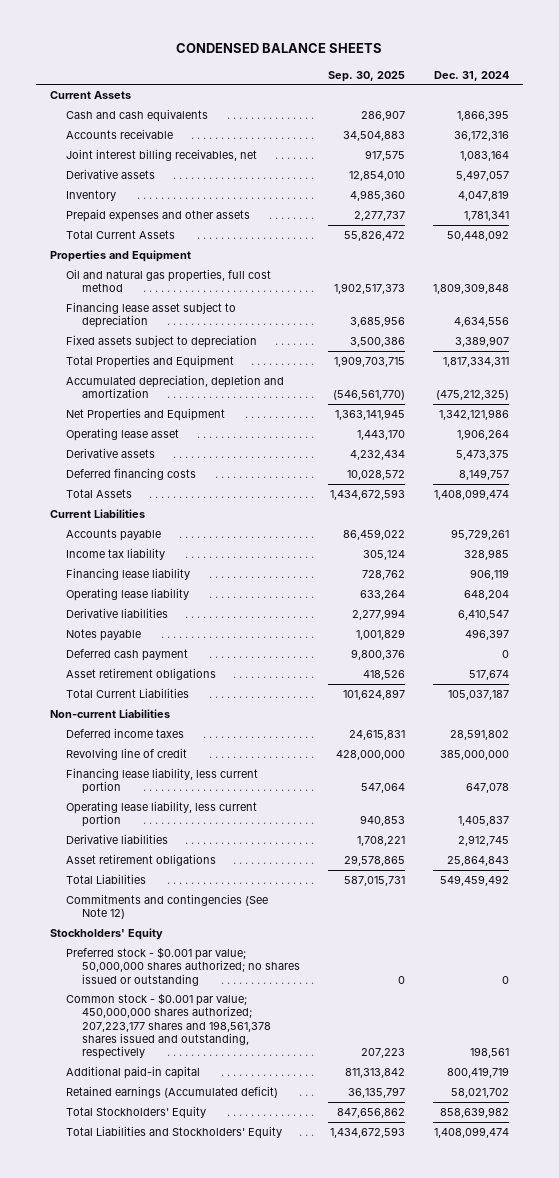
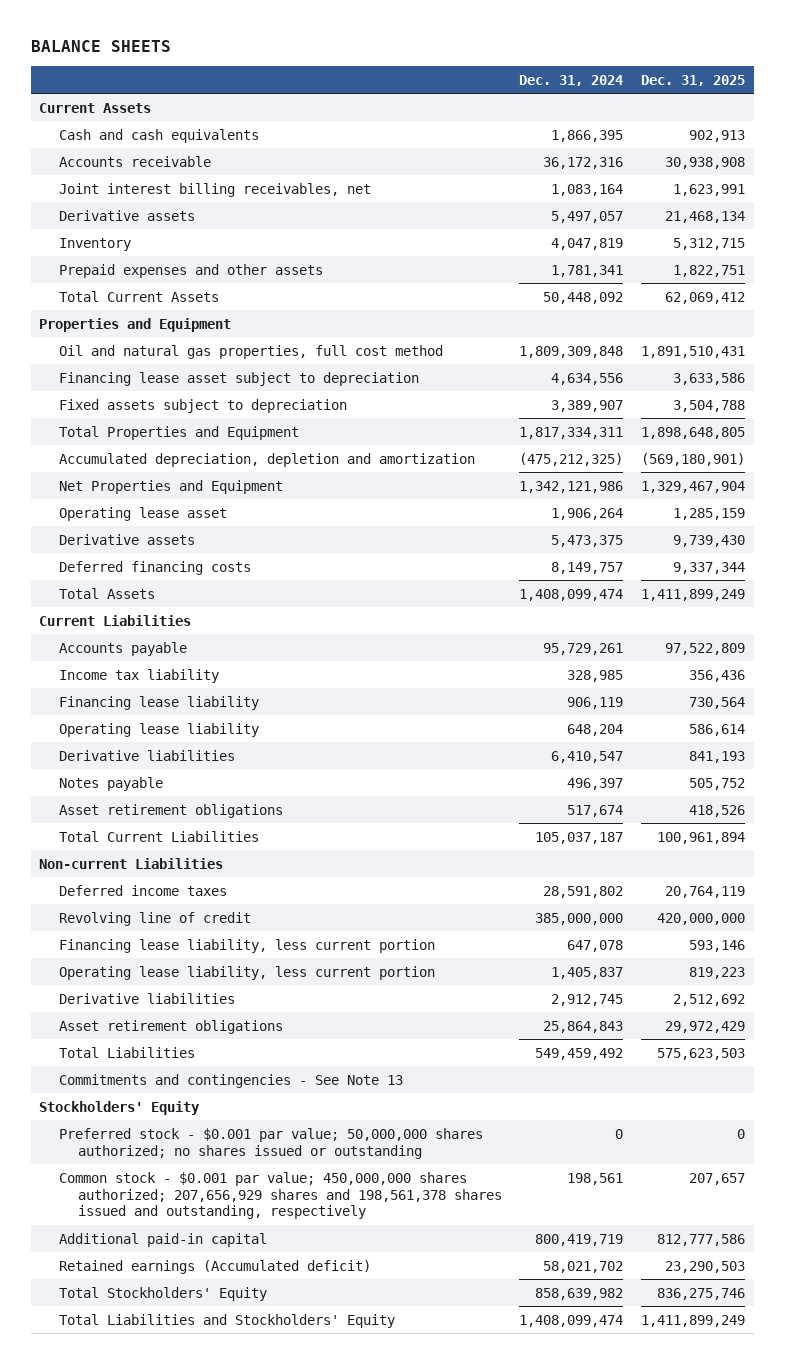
[176,43,383,54] CONDENSED BALANCE SHEETS -> [30,40,171,53] BALANCE SHEETS
[328,70,406,82] Sep. 30, 2025 -> none
none -> [641,74,746,86] Dec. 31, 2025
[66,648,189,661] Deferred cash payment -> none
[66,893,269,920] Commitments and contingencies (See Note 12) -> [58,1073,403,1088] Commitments and contingencies - See Note 13
[66,992,272,1060] Common stock - $0.001 par value; 450,000,000 shares authorized; 207,223,177 shares and 198,561,378 shares issued and outstanding, respectively -> [58,1171,502,1220] Common stock - $0.001 par value; 450,000,000 shares authorized; 207,656,929 shares and 198,561,378 shares issued and outstanding, respectively

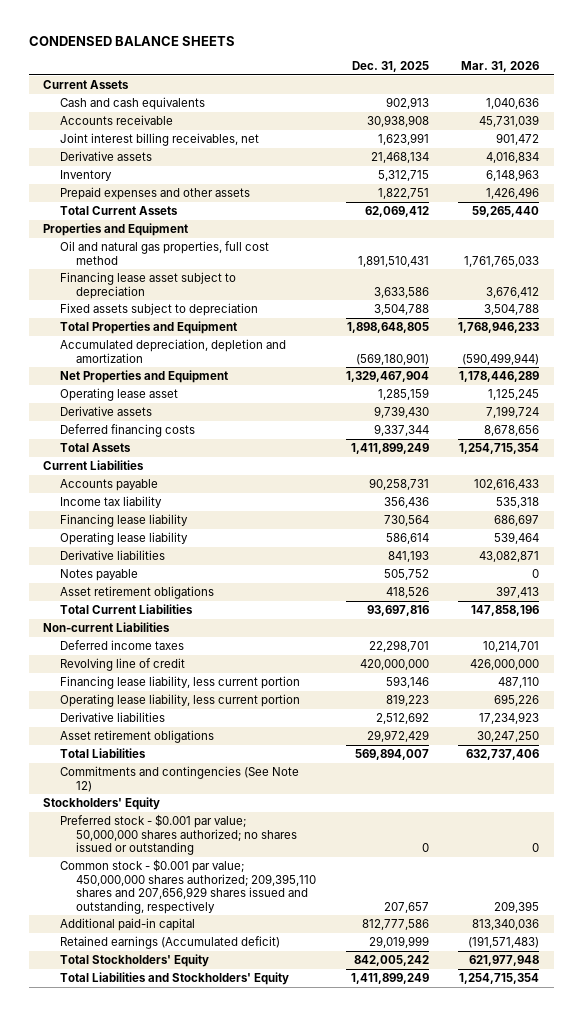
[30,40,171,53] BALANCE SHEETS -> [28,36,235,47] CONDENSED BALANCE SHEETS
[519,74,624,86] Dec. 31, 2024 -> none
none -> [461,61,540,73] Mar. 31, 2026
[665,642,746,655] 97,522,809 -> [368,477,429,490] 90,258,731
[657,831,746,844] 100,961,894 -> [366,604,429,616] 93,697,816
[665,885,746,898] 20,764,119 -> [368,639,429,652] 22,298,701
[657,1047,746,1060] 575,623,503 -> [354,748,429,760] 569,894,007
[58,1073,403,1088] Commitments and contingencies - See Note 13 -> [59,765,299,792] Commitments and contingencies (See Note 12)
[58,1171,502,1220] Common stock - $0.001 par value; 450,000,000 shares authorized; 207,656,929 shares and 198,561,378 shares issued and outstanding, respectively -> [59,858,316,914] Common stock - $0.001 par value; 450,000,000 shares authorized; 209,395,110 shares and 207,656,929 shares issued and outstanding, respectively
[665,1260,746,1273] 23,290,503 -> [368,935,429,948] 29,019,999
[657,1287,746,1300] 836,275,746 -> [353,954,429,966] 842,005,242

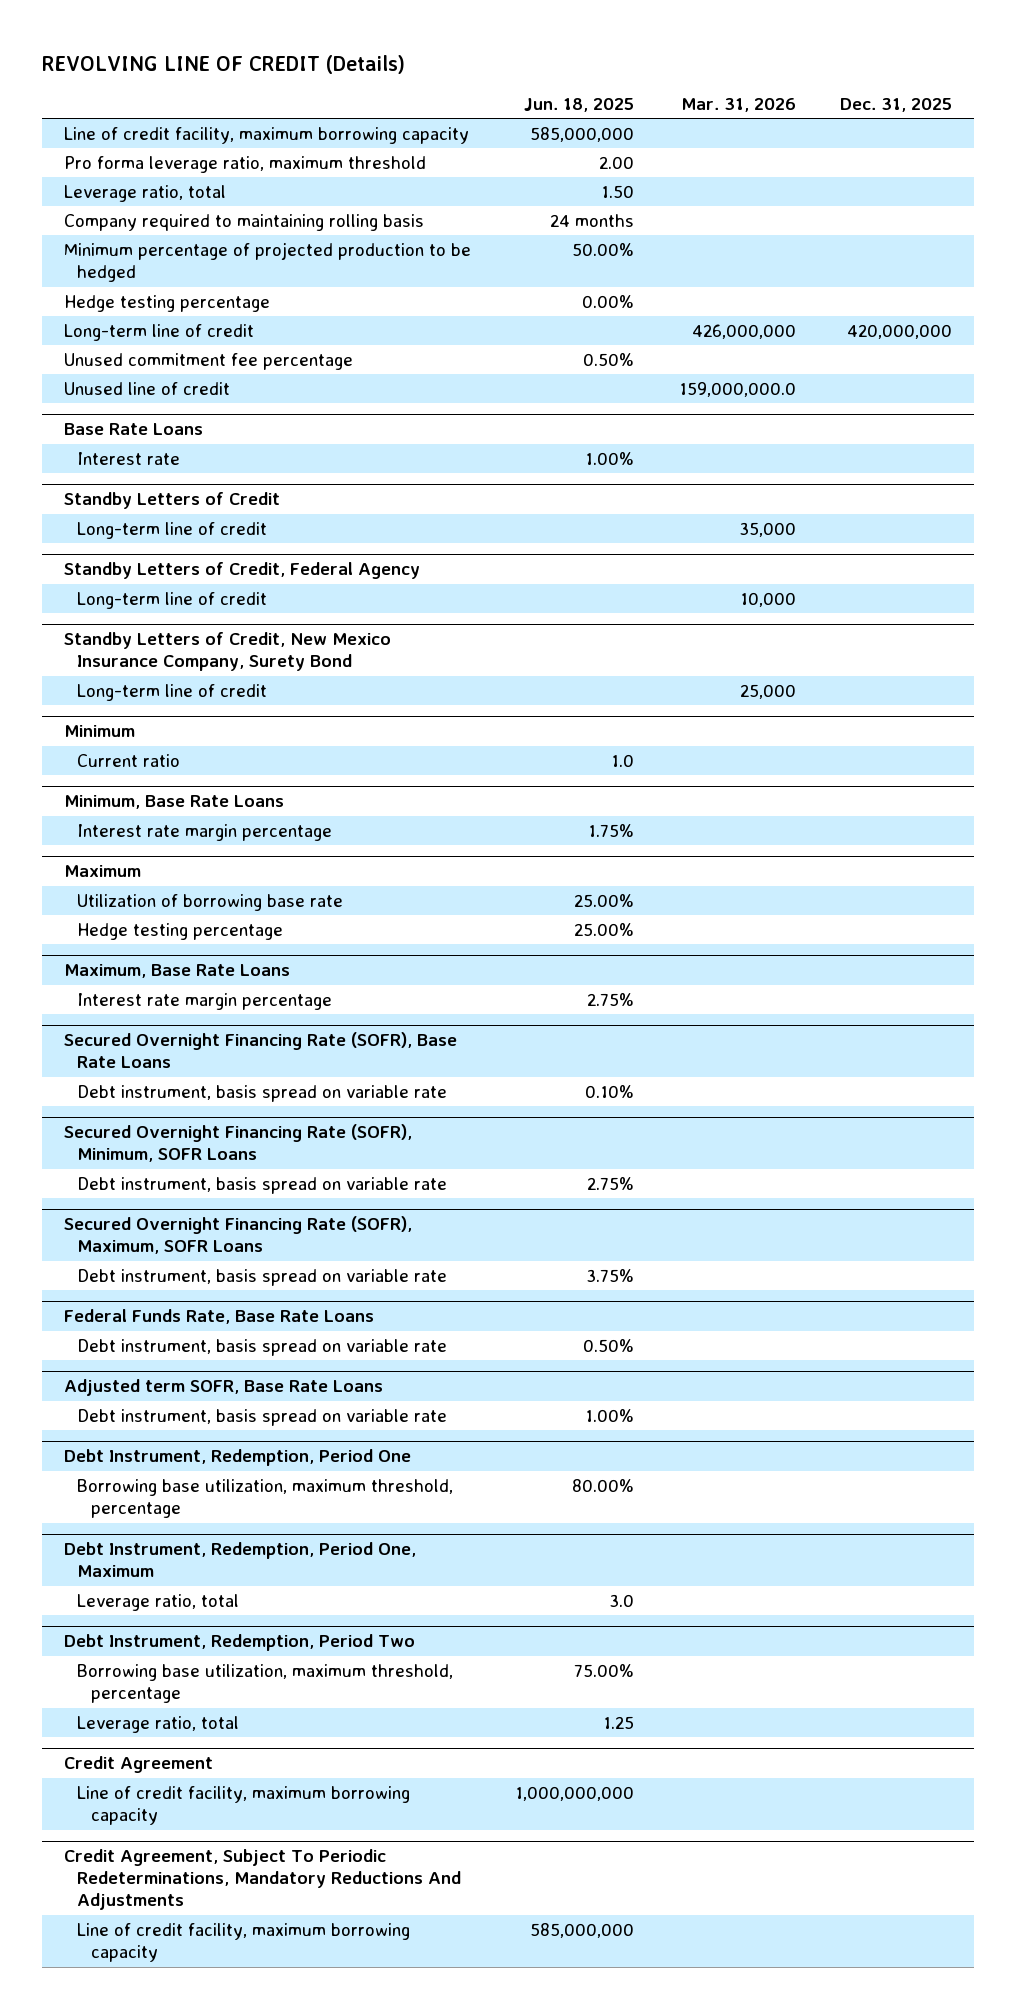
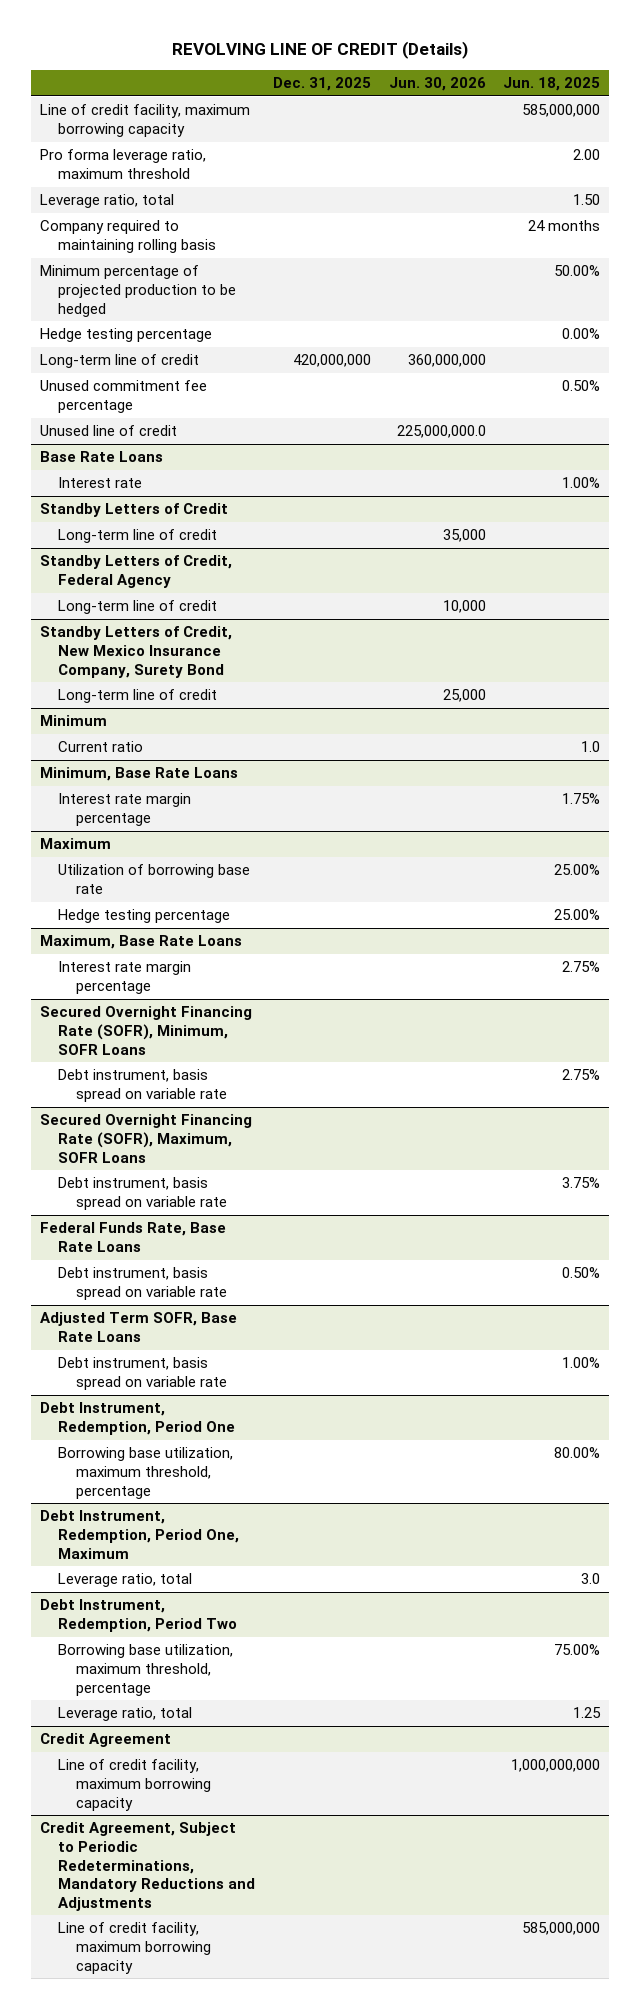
[680,97,796,112] Mar. 31, 2026 -> none
none -> [388,76,486,91] Jun. 30, 2026
[64,1032,458,1069] Secured Overnight Financing Rate (SOFR), Base Rate Loans -> none
[77,1084,448,1102] Debt instrument, basis spread on variable rate -> none
[64,1379,384,1397] Adjusted term SOFR, Base Rate Loans -> [40,1312,238,1342] Adjusted Term SOFR, Base Rate Loans
[64,1849,462,1911] Credit Agreement, Subject To Periodic Redeterminations, Mandatory Reductions And Adjustments -> [40,1822,256,1911] Credit Agreement, Subject to Periodic Redeterminations, Mandatory Reductions and Adjustments

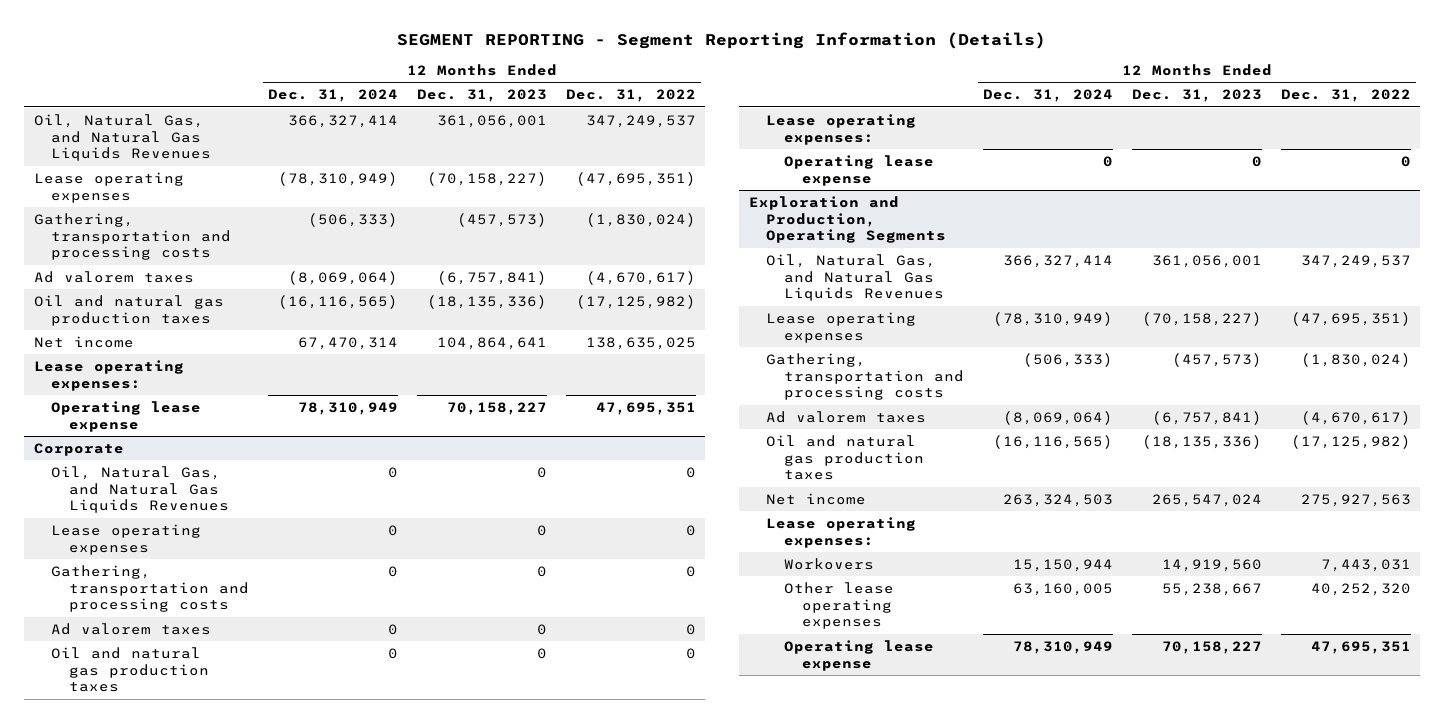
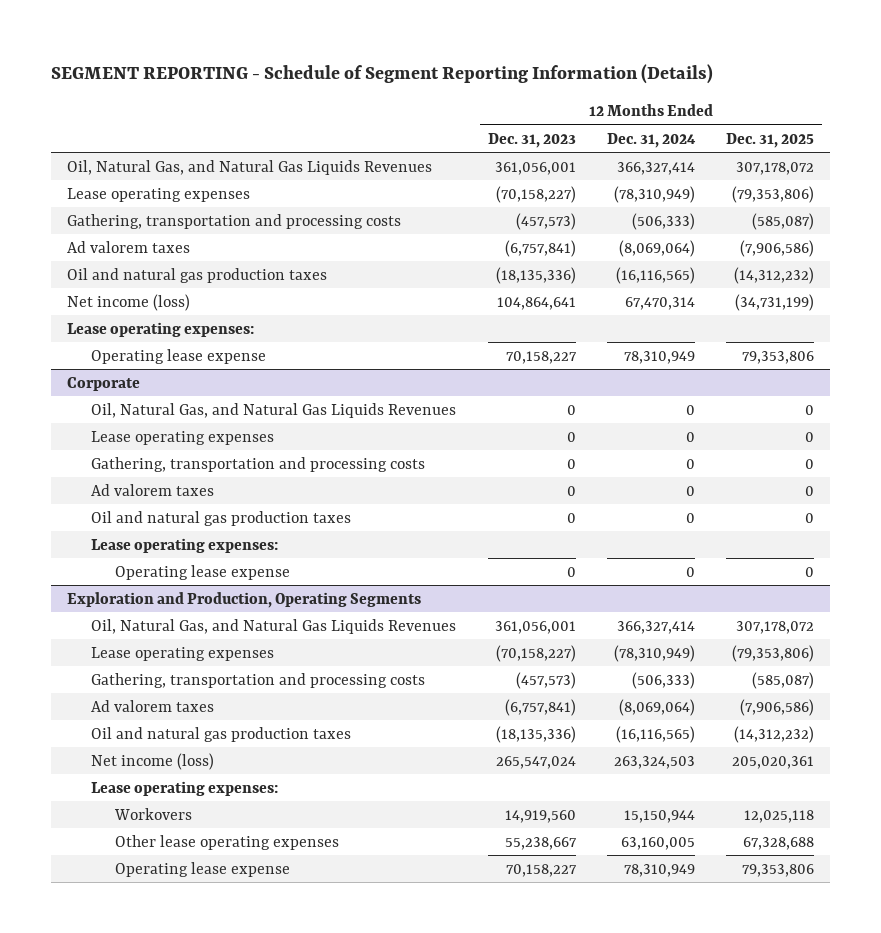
[397,32,1047,50] SEGMENT REPORTING - Segment Reporting Information (Details) -> [51,64,714,85] SEGMENT REPORTING - Schedule of Segment Reporting Information (Details)
[565,89,696,103] Dec. 31, 2022 -> none
none -> [726,132,815,148] Dec. 31, 2025
[33,335,134,348] Net income -> [66,293,190,311] Net income (loss)
[766,492,867,505] Net income -> [91,752,215,770] Net income (loss)

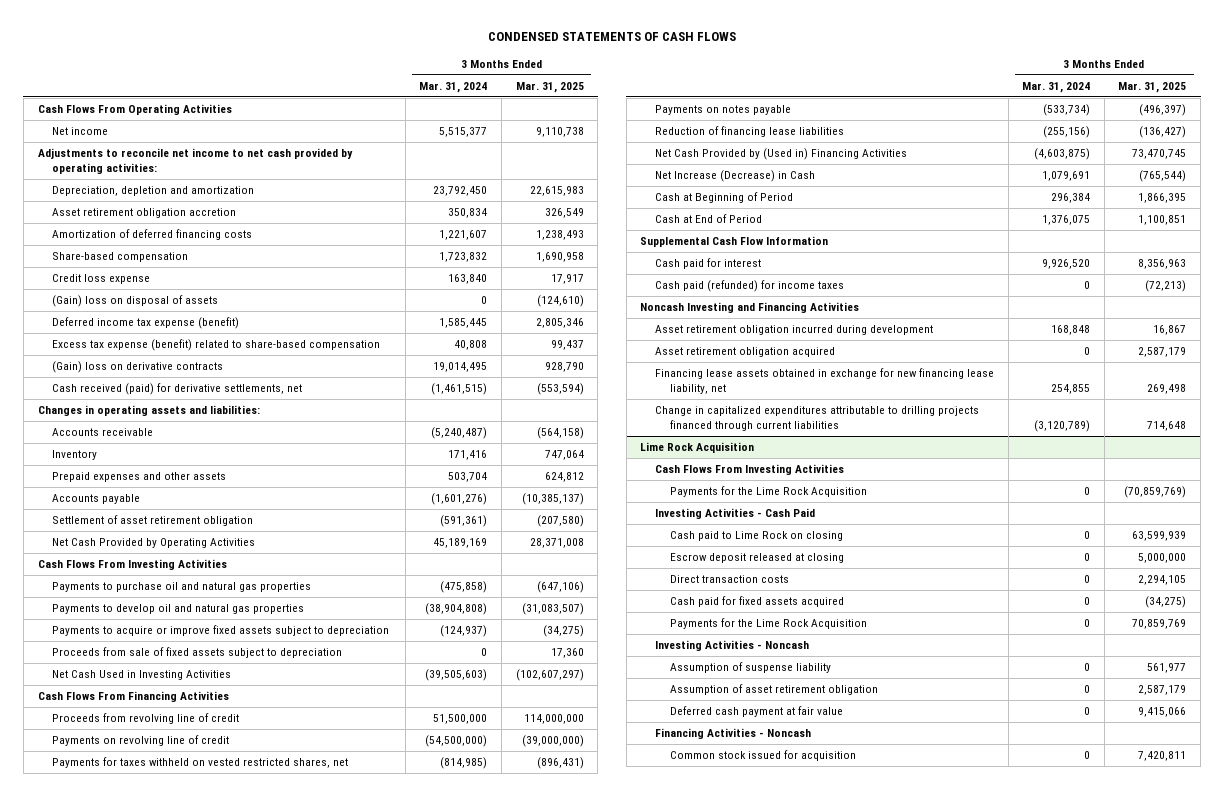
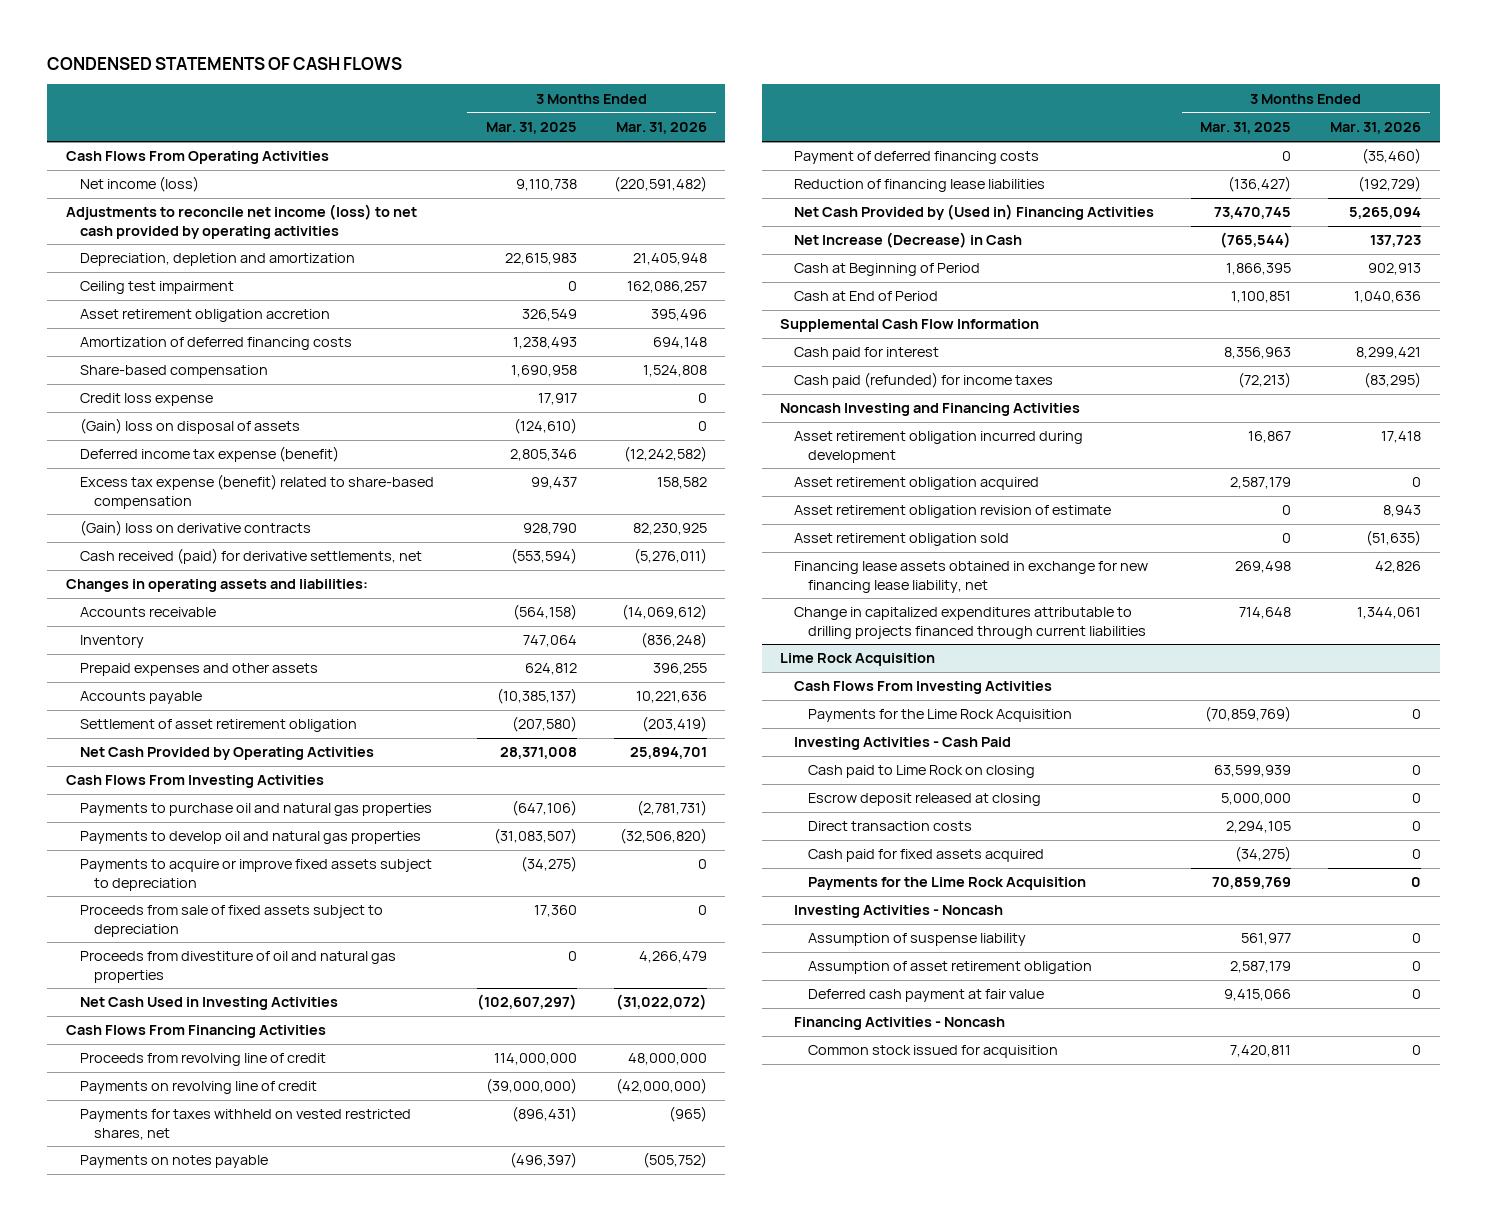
[419,81,488,93] Mar. 31, 2024 -> none
none -> [615,122,707,135] Mar. 31, 2026
[52,127,109,136] Net income -> [79,176,199,193] Net income (loss)
[37,148,353,174] Adjustments to reconcile net income to net cash provided by operating activities: -> [65,204,417,239] Adjustments to reconcile net income (loss) to net cash provided by operating activities
none -> [79,281,234,295] Ceiling test impairment
none -> [79,951,396,983] Proceeds from divestiture of oil and natural gas properties
none -> [794,151,1040,165] Payment of deferred financing costs
none -> [794,505,1112,519] Asset retirement obligation revision of estimate
none -> [794,533,1010,547] Asset retirement obligation sold

